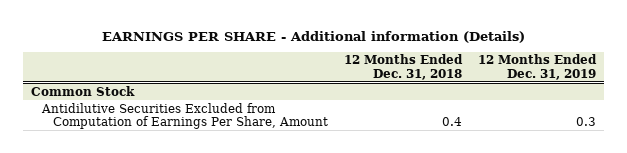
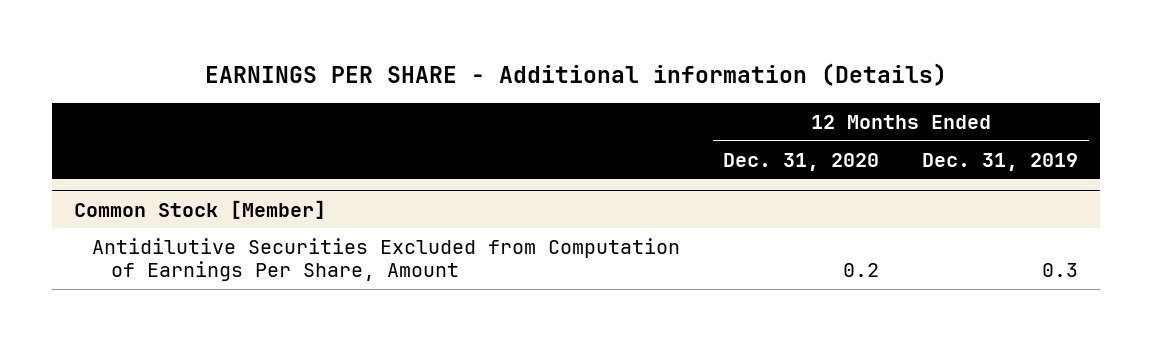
[344,54,464,80] 12 Months Ended Dec. 31, 2018 -> none
none -> [723,152,880,171] Dec. 31, 2020
[30,85,135,96] Common Stock -> [73,199,326,219] Common Stock [Member]

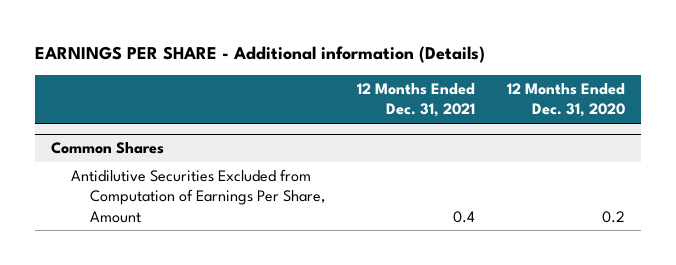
[922,152,1079,171] Dec. 31, 2019 -> none
none -> [357,83,476,118] 12 Months Ended Dec. 31, 2021
[73,199,326,219] Common Stock [Member] -> [50,142,164,155] Common Shares

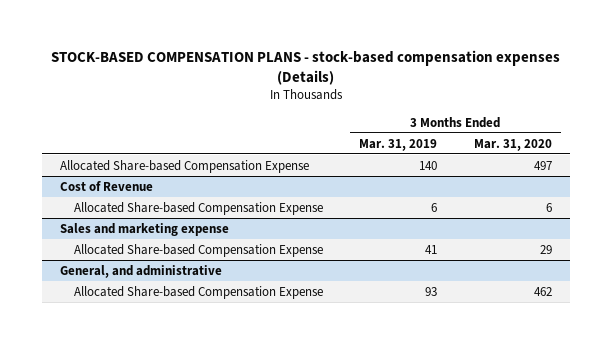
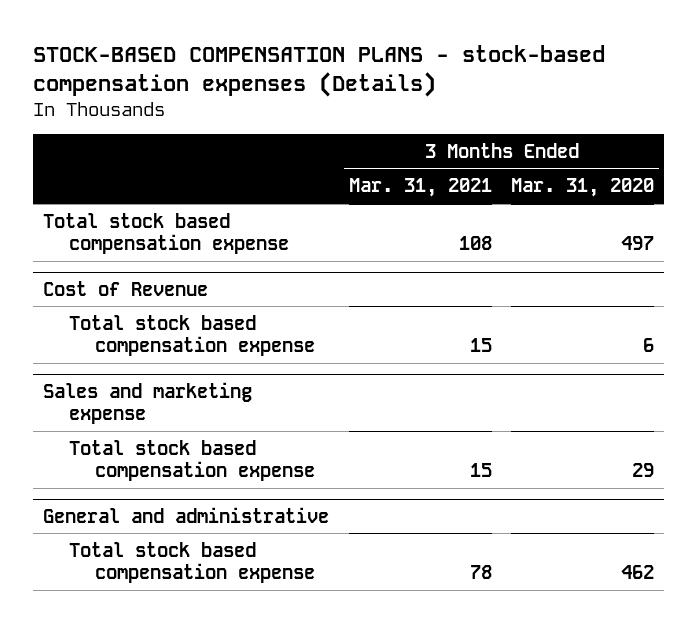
[359,138,438,151] Mar. 31, 2019 -> none
none -> [348,178,492,198] Mar. 31, 2021
[59,159,309,173] Allocated Share-based Compensation Expense -> [43,212,289,254] Total stock based compensation expense
[73,201,323,215] Allocated Share-based Compensation Expense -> [68,314,315,356] Total stock based compensation expense
[73,243,323,257] Allocated Share-based Compensation Expense -> [68,439,315,481] Total stock based compensation expense
[59,264,222,278] General, and administrative -> [43,506,330,523] General and administrative
[73,285,323,299] Allocated Share-based Compensation Expense -> [68,541,315,583] Total stock based compensation expense

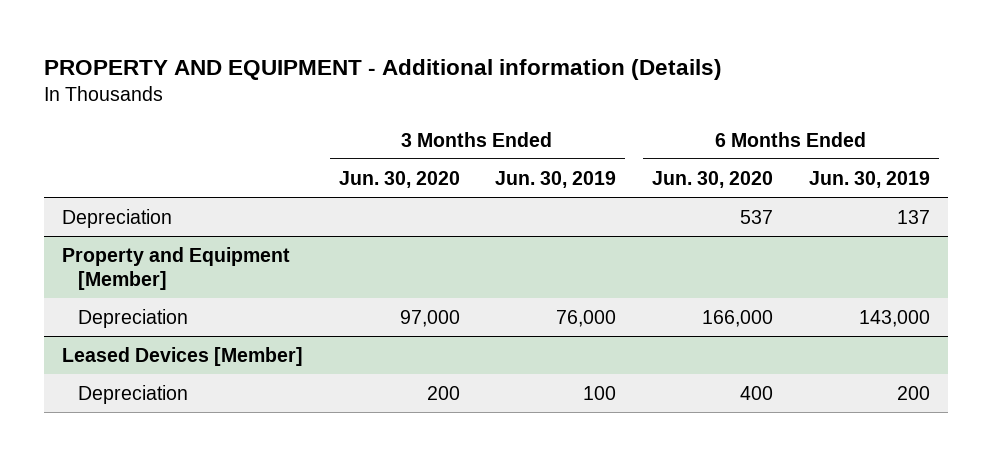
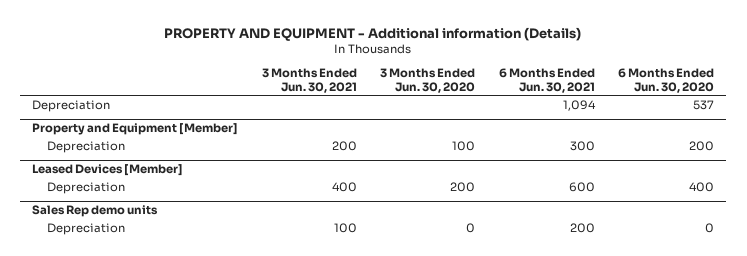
[495,170,617,188] Jun. 30, 2019 -> none
[808,170,930,188] Jun. 30, 2019 -> none
none -> [261,67,357,93] 3 Months Ended Jun. 30, 2021
none -> [498,67,595,93] 6 Months Ended Jun. 30, 2021
[399,309,460,327] 97,000 -> [452,140,476,151] 100
[702,309,774,327] 166,000 -> [689,140,715,151] 200
none -> [32,205,159,218] Sales Rep demo units
none -> [46,222,125,235] Depreciation

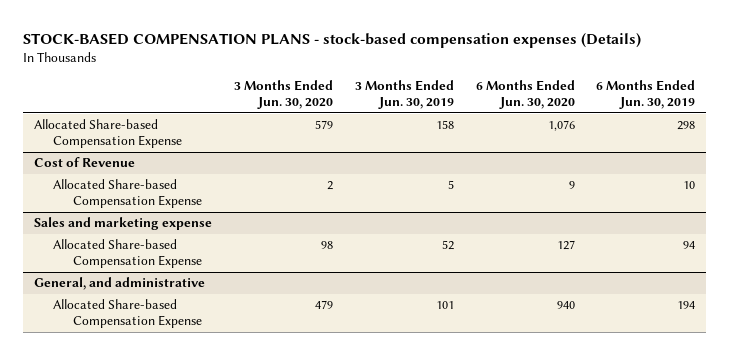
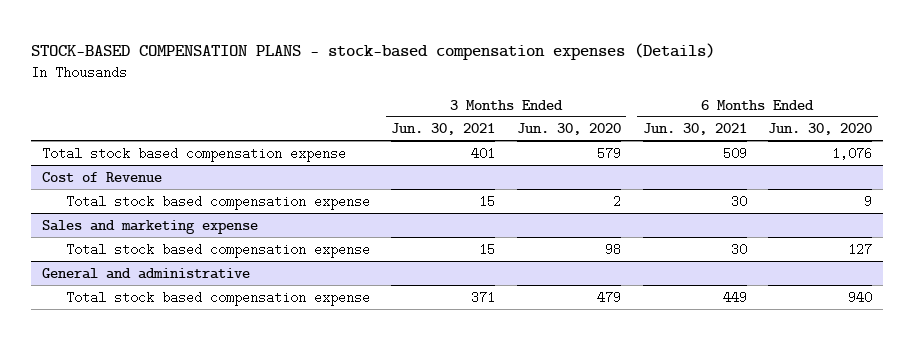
[354,79,454,110] 3 Months Ended Jun. 30, 2019 -> none
[596,79,696,110] 6 Months Ended Jun. 30, 2019 -> none
none -> [391,123,496,136] Jun. 30, 2021
none -> [642,123,747,136] Jun. 30, 2021
[34,119,183,149] Allocated Share-based Compensation Expense -> [42,146,347,162] Total stock based compensation expense
[53,179,202,209] Allocated Share-based Compensation Expense -> [65,194,370,210] Total stock based compensation expense
[53,239,202,269] Allocated Share-based Compensation Expense -> [65,242,370,258] Total stock based compensation expense
[34,277,206,291] General, and administrative -> [42,267,251,279] General and administrative
[53,299,202,329] Allocated Share-based Compensation Expense -> [65,290,370,306] Total stock based compensation expense

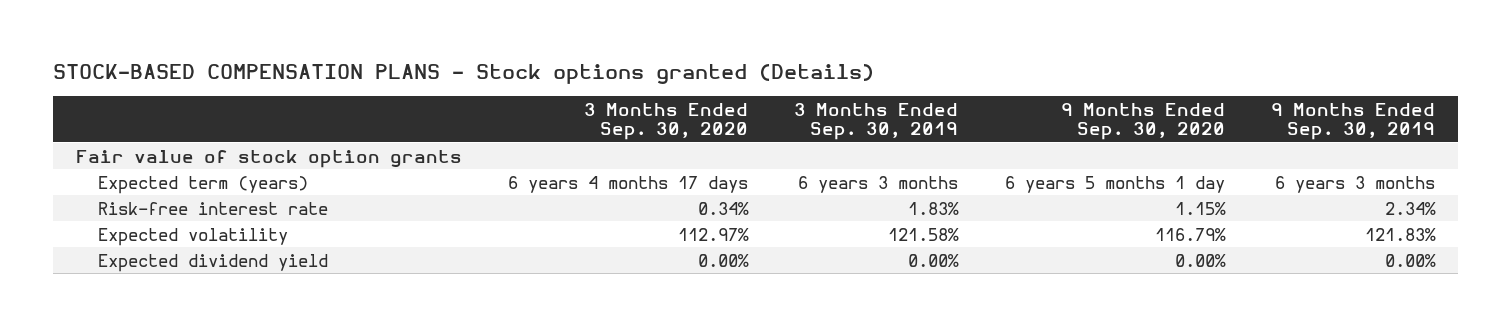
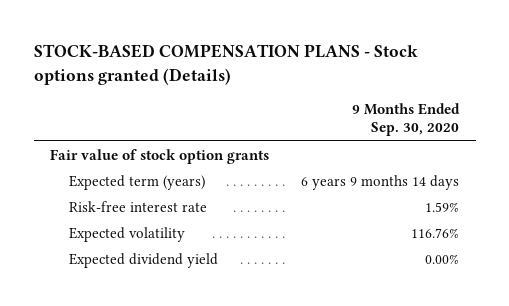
[584,102,749,141] 3 Months Ended Sep. 30, 2020 -> none
[794,102,959,141] 3 Months Ended Sep. 30, 2019 -> none
[1270,102,1435,141] 9 Months Ended Sep. 30, 2019 -> none
[1004,175,1225,193] 6 years 5 months 1 day -> [301,175,460,191] 6 years 9 months 14 days
[1174,201,1226,215] 1.15% -> [425,202,460,213] 1.59%
[1154,227,1226,241] 116.79% -> [411,228,460,239] 116.76%

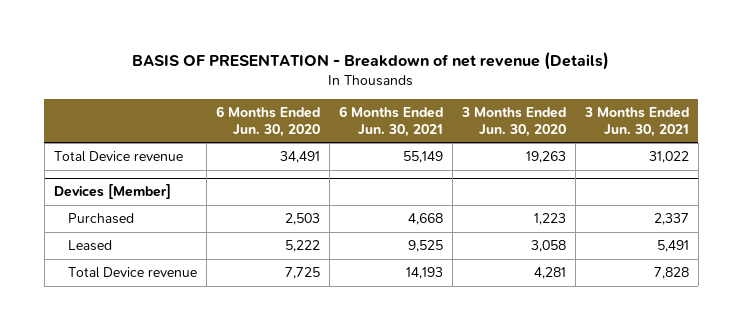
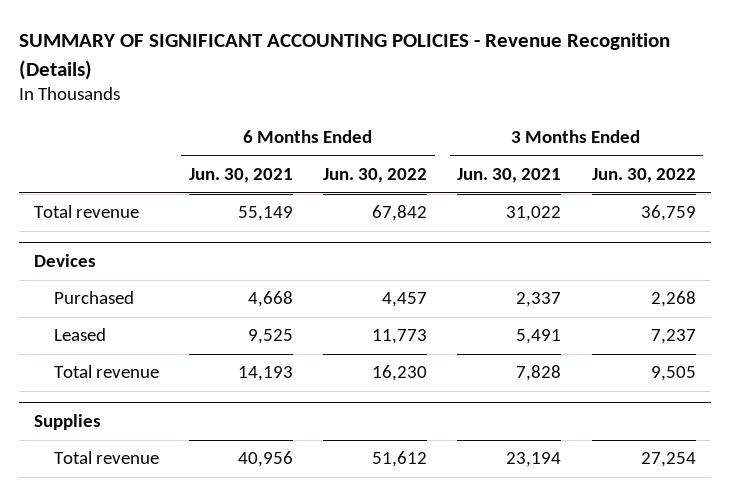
[132,52,610,71] BASIS OF PRESENTATION - Breakdown of net revenue (Details) -> [18,33,670,80] SUMMARY OF SIGNIFICANT ACCOUNTING POLICIES - Revenue Recognition (Details)
[216,106,321,137] 6 Months Ended Jun. 30, 2020 -> none
[460,107,566,137] 3 Months Ended Jun. 30, 2020 -> none
none -> [323,168,428,184] Jun. 30, 2022
none -> [591,168,696,184] Jun. 30, 2022
[53,151,183,163] Total Device revenue -> [33,205,139,219] Total revenue
[53,184,171,200] Devices [Member] -> [33,254,96,268] Devices
[68,267,198,279] Total Device revenue -> [53,365,159,379] Total revenue
none -> [33,414,101,431] Supplies
none -> [53,451,159,465] Total revenue

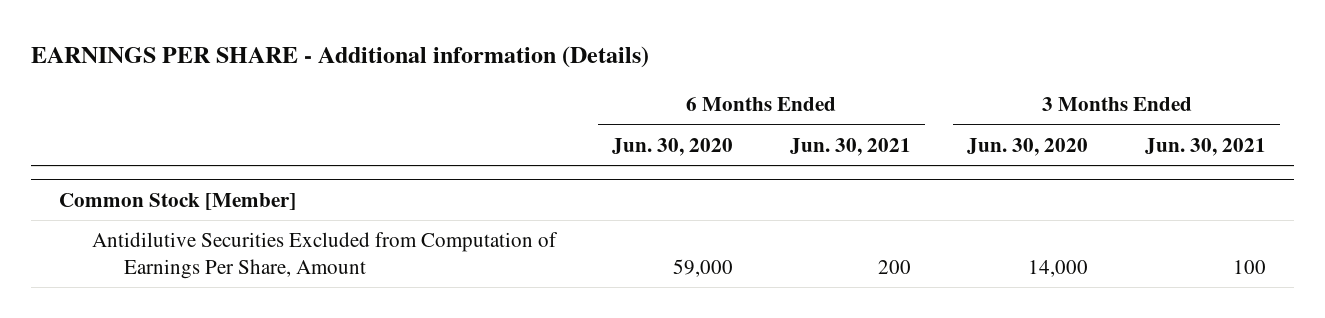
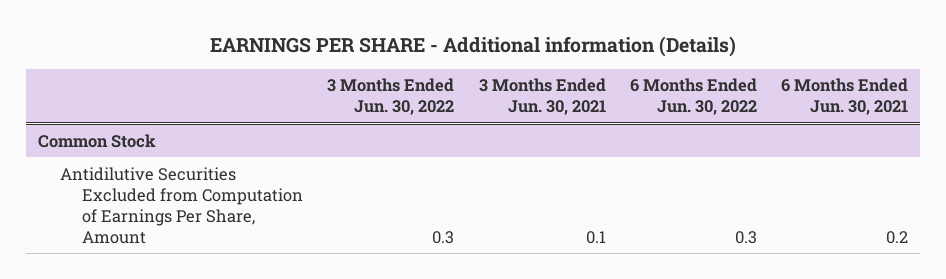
[612,137,734,156] Jun. 30, 2020 -> none
[967,137,1089,156] Jun. 30, 2020 -> none
none -> [327,78,455,116] 3 Months Ended Jun. 30, 2022
none -> [629,78,757,116] 6 Months Ended Jun. 30, 2022
[59,192,297,210] Common Stock [Member] -> [38,133,157,148] Common Stock
[877,260,911,275] 200 -> [886,230,909,244] 0.2
[1232,260,1266,275] 100 -> [585,230,606,244] 0.1

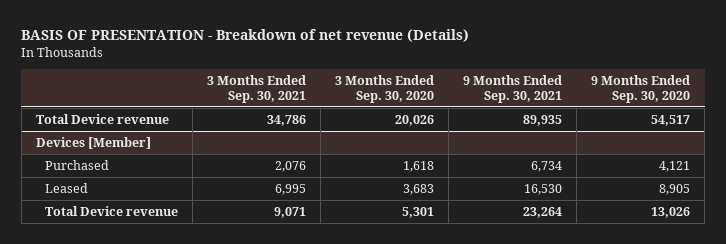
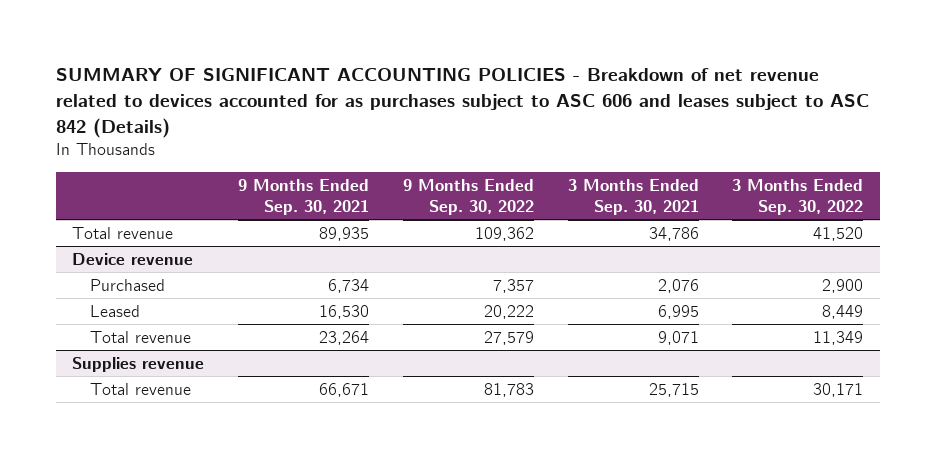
[21,29,470,43] BASIS OF PRESENTATION - Breakdown of net revenue (Details) -> [55,68,869,138] SUMMARY OF SIGNIFICANT ACCOUNTING POLICIES - Breakdown of net revenue related to devices accounted for as purchases subject to ASC 606 and leases subject to ASC 842 (Details)
[335,75,435,103] 3 Months Ended Sep. 30, 2020 -> none
[591,75,691,103] 9 Months Ended Sep. 30, 2020 -> none
none -> [402,178,534,216] 9 Months Ended Sep. 30, 2022
none -> [732,178,864,216] 3 Months Ended Sep. 30, 2022
[35,114,169,125] Total Device revenue -> [72,226,174,239] Total revenue
[35,137,151,150] Devices [Member] -> [72,252,194,265] Device revenue
[44,206,178,217] Total Device revenue -> [90,330,192,343] Total revenue
none -> [72,356,205,372] Supplies revenue
none -> [90,382,192,395] Total revenue

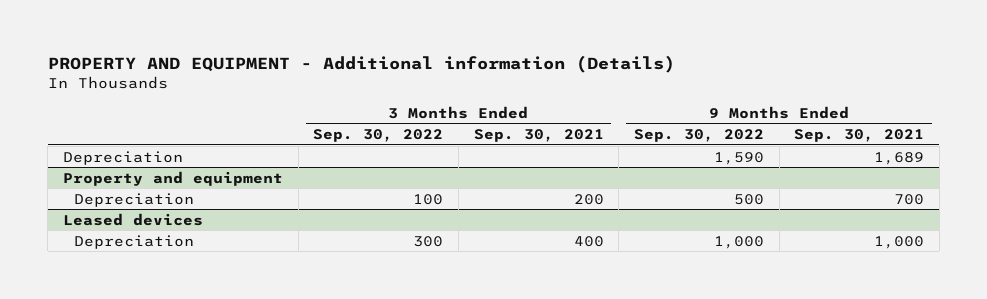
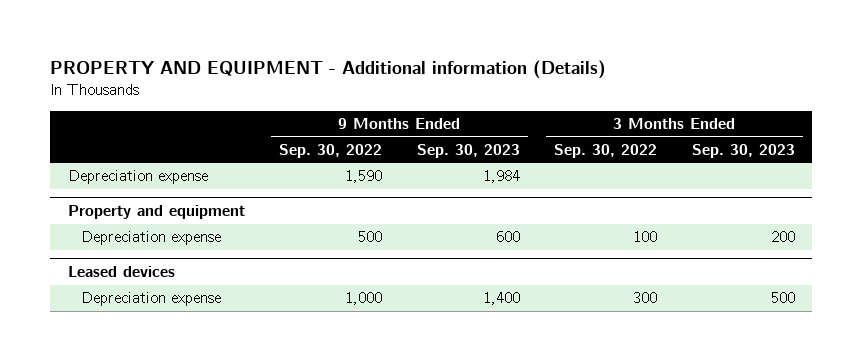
[473,128,604,142] Sep. 30, 2021 -> none
[794,128,925,142] Sep. 30, 2021 -> none
none -> [416,143,520,158] Sep. 30, 2023
none -> [691,143,795,158] Sep. 30, 2023
[62,150,183,165] Depreciation -> [67,170,208,185] Depreciation expense
[74,192,195,207] Depreciation -> [81,231,222,246] Depreciation expense
[74,234,195,249] Depreciation -> [81,292,222,307] Depreciation expense

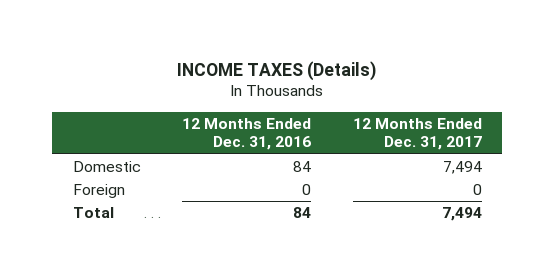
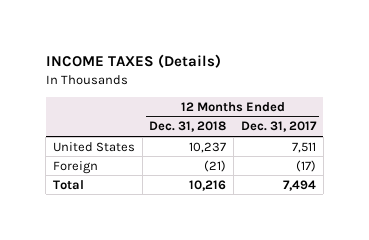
[182,117,312,151] 12 Months Ended Dec. 31, 2016 -> none
none -> [149,121,227,133] Dec. 31, 2018
[72,161,141,173] Domestic -> none
none -> [52,141,135,152] United States
[472,184,482,196] 0 -> [295,159,316,172] (17)

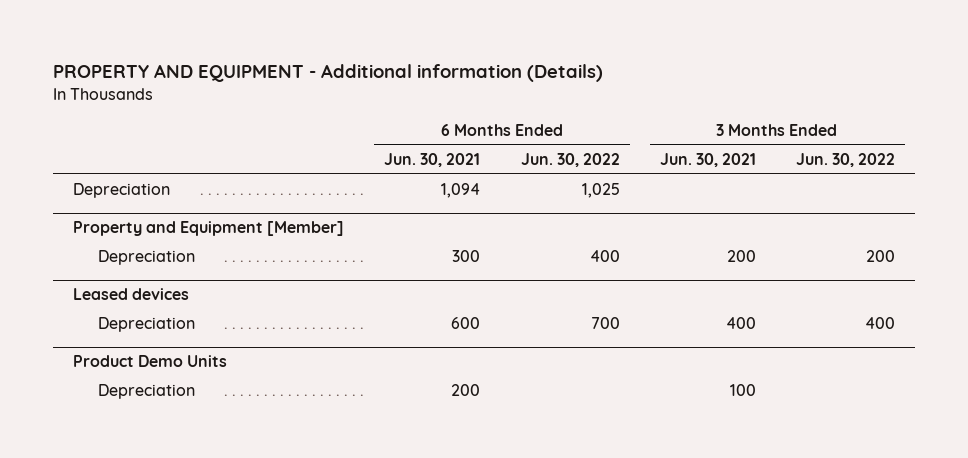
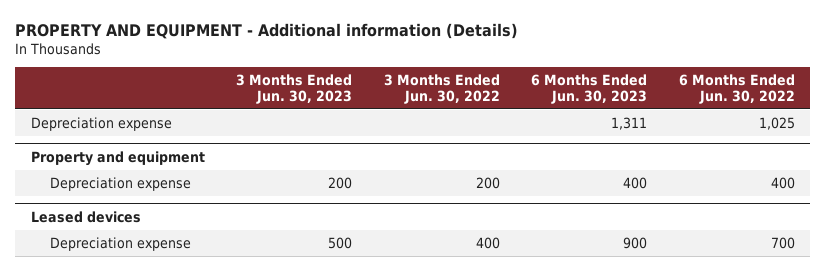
[384,152,481,167] Jun. 30, 2021 -> none
[659,152,756,167] Jun. 30, 2021 -> none
none -> [236,74,353,104] 3 Months Ended Jun. 30, 2023
none -> [531,74,648,104] 6 Months Ended Jun. 30, 2023
[73,183,171,199] Depreciation -> [30,116,172,131] Depreciation expense
[73,221,345,237] Property and Equipment [Member] -> [30,150,205,166] Property and equipment
[98,250,196,266] Depreciation -> [49,176,191,191] Depreciation expense
[73,355,228,368] Product Demo Units -> none
[98,384,196,400] Depreciation -> none
[98,317,196,333] Depreciation -> [49,236,191,251] Depreciation expense

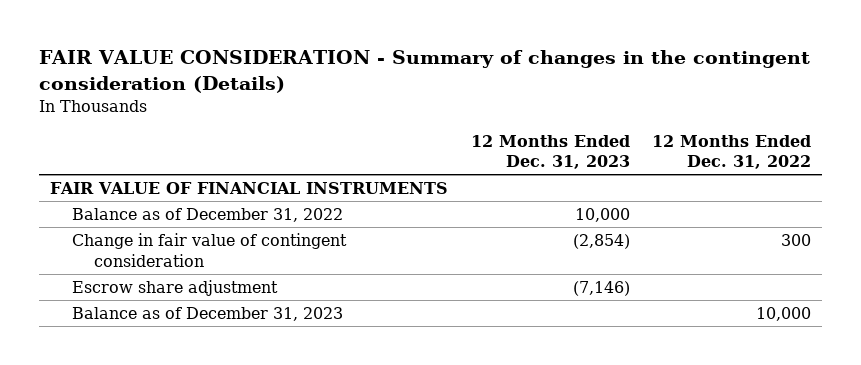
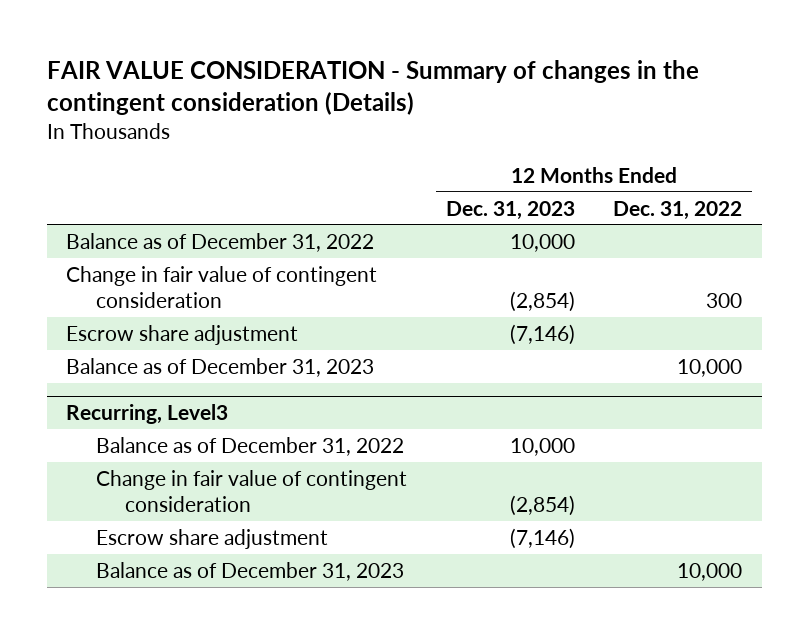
[50,181,449,194] FAIR VALUE OF FINANCIAL INSTRUMENTS -> none
none -> [66,403,229,424] Recurring, Level3
none -> [95,436,404,456] Balance as of December 31, 2022
none -> [95,469,407,512] Change in fair value of contingent consideration
none -> [95,528,328,549] Escrow share adjustment
none -> [95,561,404,581] Balance as of December 31, 2023

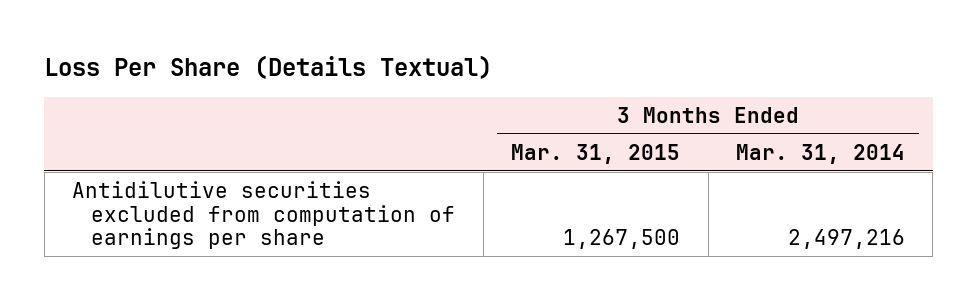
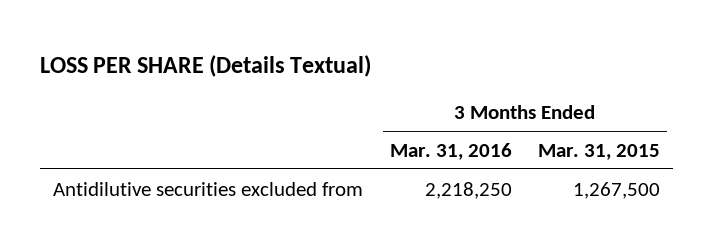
[44,55,493,80] Loss Per Share (Details Textual) -> [40,54,372,77] LOSS PER SHARE (Details Textual)
[735,143,905,164] Mar. 31, 2014 -> none
none -> [389,142,512,160] Mar. 31, 2016
[72,181,456,250] Antidilutive securities excluded from computation of earnings per share -> [53,181,364,196] Antidilutive securities excluded from

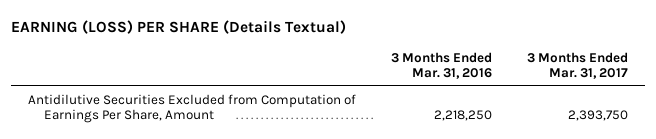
[40,54,372,77] LOSS PER SHARE (Details Textual) -> [10,19,346,34] EARNING (LOSS) PER SHARE (Details Textual)
[538,143,661,160] Mar. 31, 2015 -> none
none -> [526,51,628,80] 3 Months Ended Mar. 31, 2017
[53,181,364,196] Antidilutive securities excluded from -> [28,93,357,124] Antidilutive Securities Excluded from Computation of Earnings Per Share, Amount

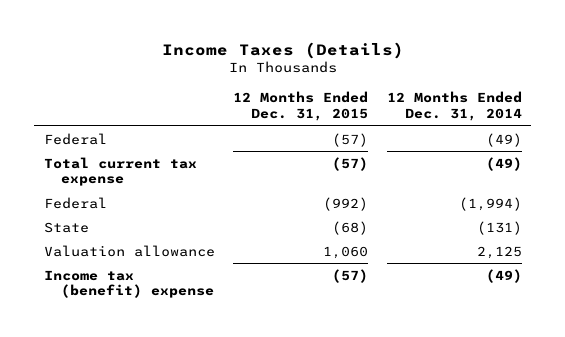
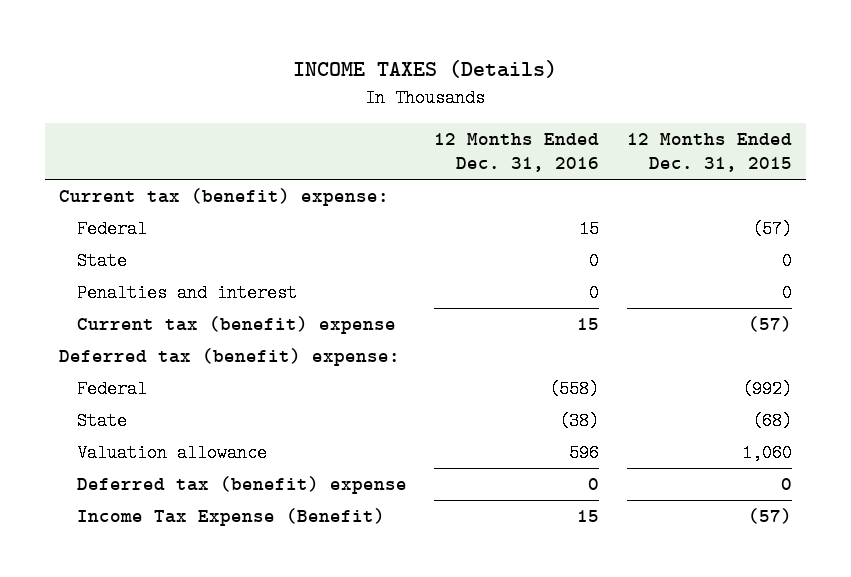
[161,41,404,59] Income Taxes (Details) -> [293,60,558,79] INCOME TAXES (Details)
[386,91,522,121] 12 Months Ended Dec. 31, 2014 -> none
none -> [434,133,600,173] 12 Months Ended Dec. 31, 2016
none -> [58,188,389,207] Current tax (benefit) expense:
none -> [76,252,127,271] State
none -> [76,284,297,303] Penalties and interest
[43,156,197,187] Total current tax expense -> [76,316,396,335] Current tax (benefit) expense
none -> [58,348,400,367] Deferred tax (benefit) expense:
none -> [76,476,407,495] Deferred tax (benefit) expense
[43,269,215,299] Income tax (benefit) expense -> [76,508,385,527] Income Tax Expense (Benefit)

